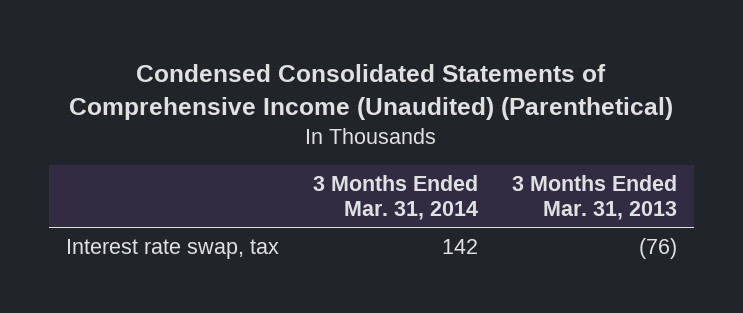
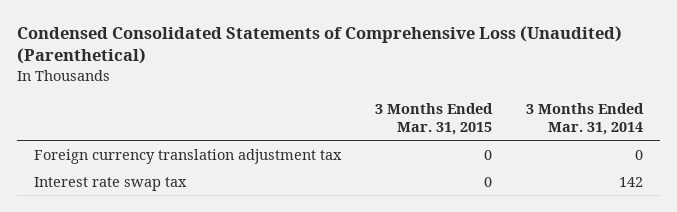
[69,64,674,121] Condensed Consolidated Statements of Comprehensive Income (Unaudited) (Parenthetical) -> [17,26,623,65] Condensed Consolidated Statements of Comprehensive Loss (Unaudited) (Parenthetical)
[511,174,677,221] 3 Months Ended Mar. 31, 2013 -> none
none -> [374,102,493,136] 3 Months Ended Mar. 31, 2015
none -> [33,148,342,164] Foreign currency translation adjustment tax
[66,238,280,259] Interest rate swap, tax -> [33,176,187,191] Interest rate swap tax

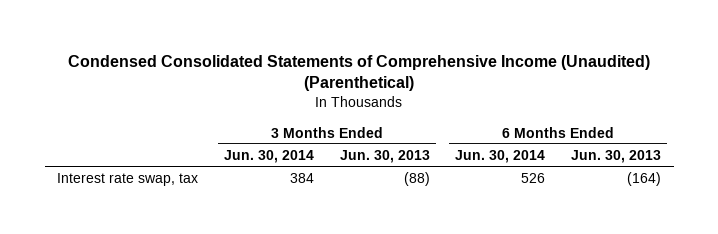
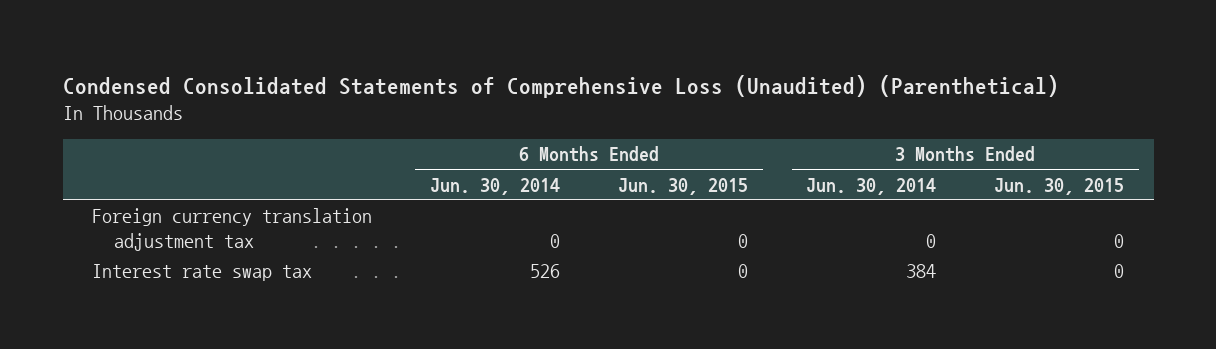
[68,54,651,92] Condensed Consolidated Statements of Comprehensive Income (Unaudited) (Parenthetical) -> [62,74,1059,98] Condensed Consolidated Statements of Comprehensive Loss (Unaudited) (Parenthetical)
[339,150,430,164] Jun. 30, 2013 -> none
[570,150,661,164] Jun. 30, 2013 -> none
none -> [618,177,749,195] Jun. 30, 2015
none -> [994,177,1125,195] Jun. 30, 2015
none -> [91,208,372,252] Foreign currency translation adjustment tax
[57,173,199,187] Interest rate swap, tax -> [91,264,312,282] Interest rate swap tax

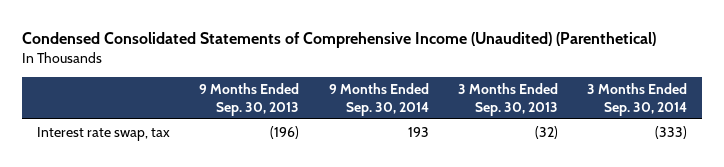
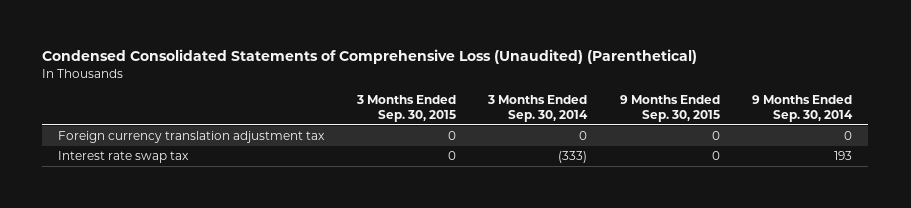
[22,31,657,48] Condensed Consolidated Statements of Comprehensive Income (Unaudited) (Parenthetical) -> [42,49,698,65] Condensed Consolidated Statements of Comprehensive Loss (Unaudited) (Parenthetical)
[199,82,300,116] 9 Months Ended Sep. 30, 2013 -> none
[457,82,558,116] 3 Months Ended Sep. 30, 2013 -> none
none -> [355,95,456,122] 3 Months Ended Sep. 30, 2015
none -> [619,95,720,122] 9 Months Ended Sep. 30, 2015
none -> [58,131,326,144] Foreign currency translation adjustment tax
[37,127,171,142] Interest rate swap, tax -> [58,151,190,164] Interest rate swap tax

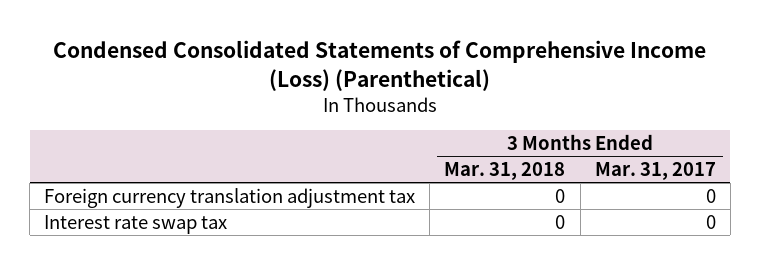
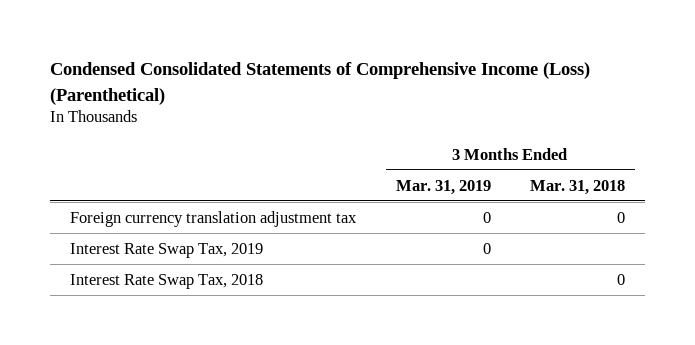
[594,161,716,180] Mar. 31, 2017 -> none
none -> [395,179,491,195] Mar. 31, 2019
none -> [69,242,263,258] Interest Rate Swap Tax, 2019
[44,214,228,234] Interest rate swap tax -> [69,273,263,289] Interest Rate Swap Tax, 2018

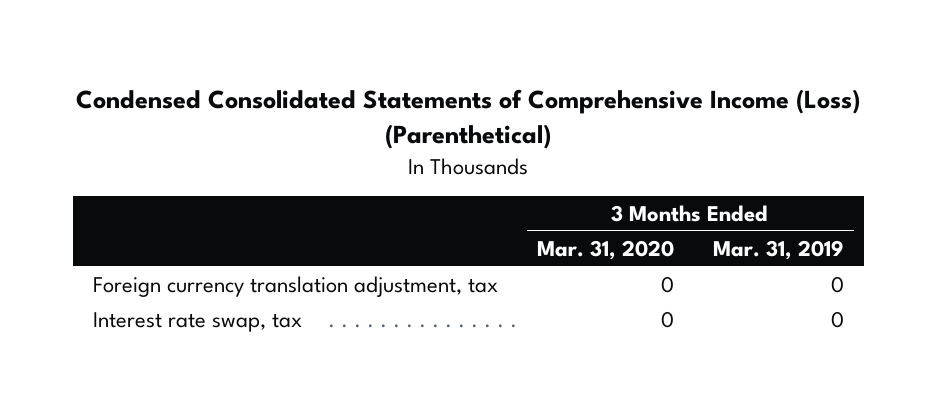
[530,179,626,195] Mar. 31, 2018 -> none
none -> [536,239,674,260] Mar. 31, 2020
[69,273,263,289] Interest Rate Swap Tax, 2018 -> none
[69,210,357,227] Foreign currency translation adjustment tax -> [92,275,498,297] Foreign currency translation adjustment, tax
[69,242,263,258] Interest Rate Swap Tax, 2019 -> [92,311,302,332] Interest rate swap, tax

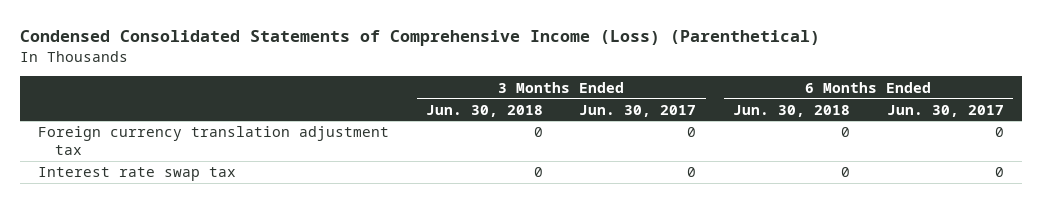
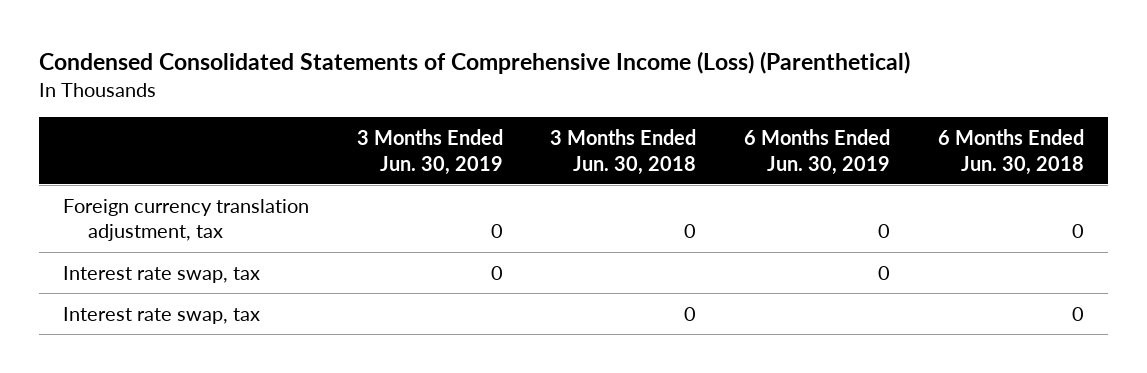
[579,104,697,117] Jun. 30, 2017 -> none
[886,104,1004,117] Jun. 30, 2017 -> none
none -> [356,129,503,175] 3 Months Ended Jun. 30, 2019
none -> [744,129,891,175] 6 Months Ended Jun. 30, 2019
[37,126,389,155] Foreign currency translation adjustment tax -> [62,198,309,242] Foreign currency translation adjustment, tax
none -> [62,265,260,283] Interest rate swap, tax
[37,167,236,182] Interest rate swap tax -> [62,306,260,324] Interest rate swap, tax

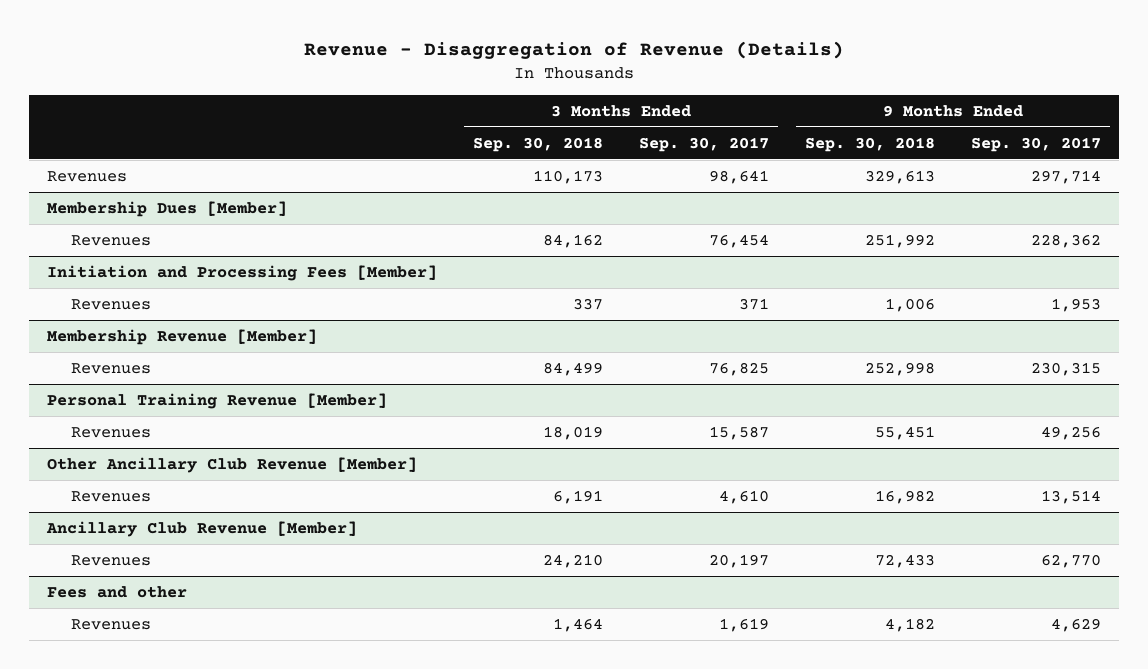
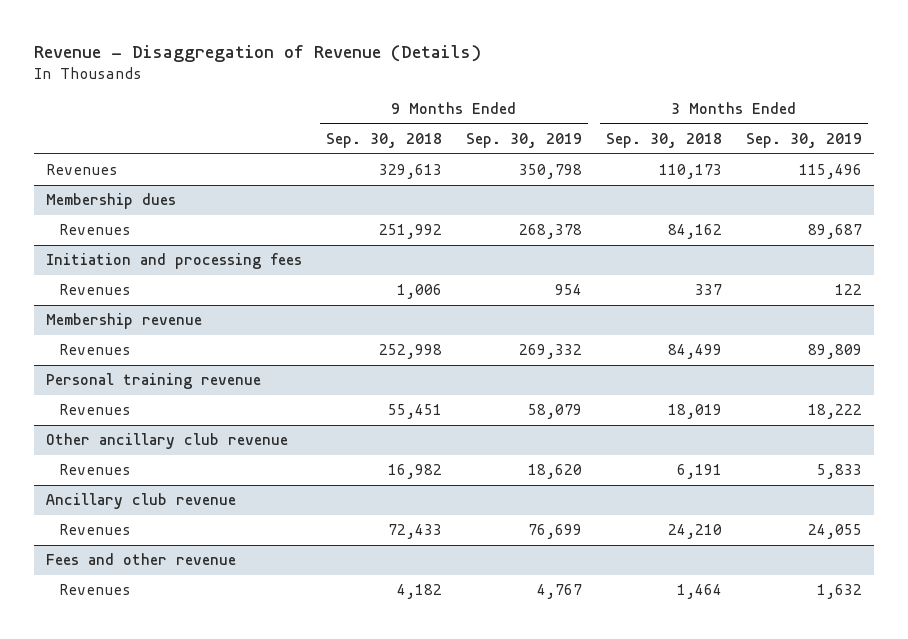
[638,136,769,152] Sep. 30, 2017 -> none
[971,136,1102,152] Sep. 30, 2017 -> none
none -> [466,133,583,149] Sep. 30, 2019
none -> [746,133,863,149] Sep. 30, 2019
[46,200,287,217] Membership Dues [Member] -> [45,193,176,210] Membership dues
[46,264,437,281] Initiation and Processing Fees [Member] -> [45,253,302,270] Initiation and processing fees
[46,328,317,345] Membership Revenue [Member] -> [45,313,202,330] Membership revenue
[46,392,387,409] Personal Training Revenue [Member] -> [45,373,261,390] Personal training revenue
[46,456,417,473] Other Ancillary Club Revenue [Member] -> [45,433,288,450] Other ancillary club revenue
[45,520,357,537] Ancillary Club Revenue [Member] -> [45,493,236,510] Ancillary club revenue
[46,585,187,598] Fees and other -> [45,553,236,566] Fees and other revenue

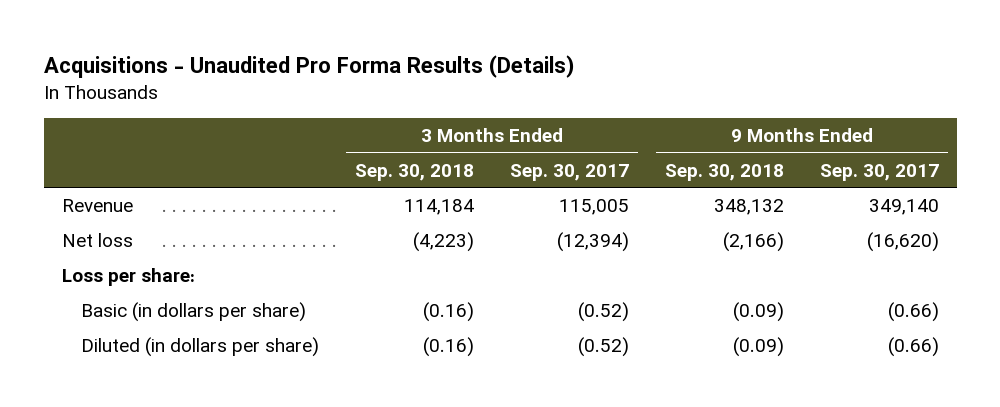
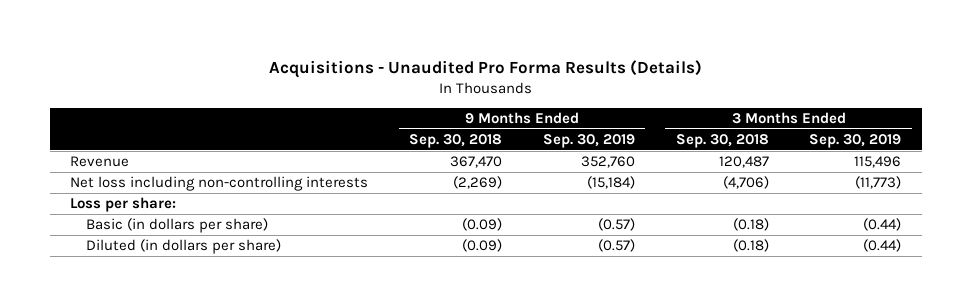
[509,163,629,181] Sep. 30, 2017 -> none
[819,163,939,181] Sep. 30, 2017 -> none
none -> [542,134,635,149] Sep. 30, 2019
none -> [809,134,902,149] Sep. 30, 2019
[403,199,474,216] 114,184 -> [718,156,769,169] 120,487
[713,199,784,216] 348,132 -> [450,156,503,169] 367,470
[61,233,133,248] Net loss -> [70,176,369,192] Net loss including non-controlling interests
[412,232,474,253] (4,223) -> [722,176,769,190] (4,706)
[722,232,784,253] (2,166) -> [453,176,503,190] (2,269)
[422,302,474,323] (0.16) -> [732,218,769,232] (0.18)
[422,337,474,358] (0.16) -> [732,239,769,253] (0.18)

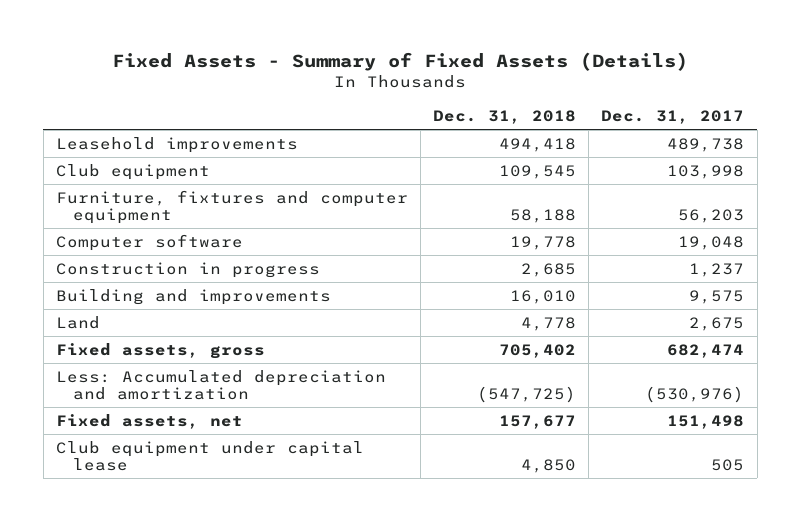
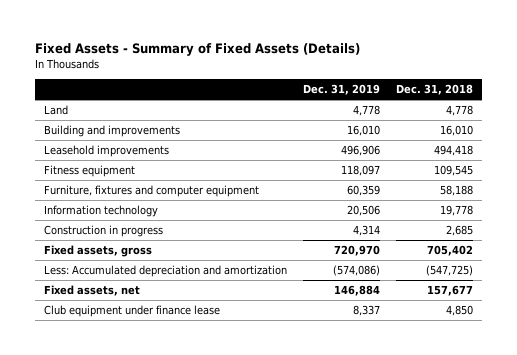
[601,110,745,125] Dec. 31, 2017 -> none
none -> [302,84,380,96] Dec. 31, 2019
[56,315,101,329] Land -> [43,105,68,116] Land
[56,288,332,305] Building and improvements -> [43,125,180,138] Building and improvements
[56,163,211,180] Club equipment -> [43,165,135,178] Fitness equipment
[56,233,244,251] Computer software -> [43,205,158,218] Information technology
[56,440,365,472] Club equipment under capital lease -> [43,305,220,318] Club equipment under finance lease

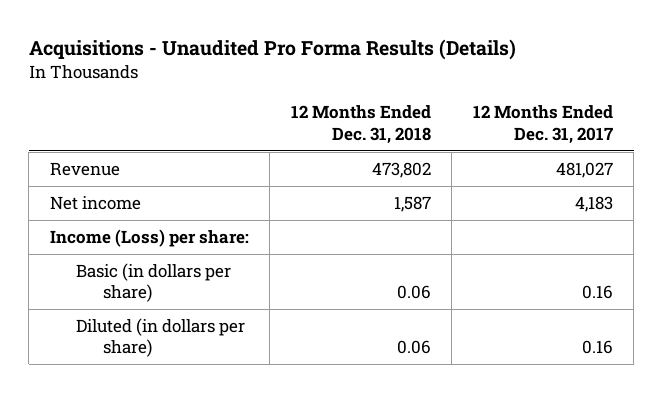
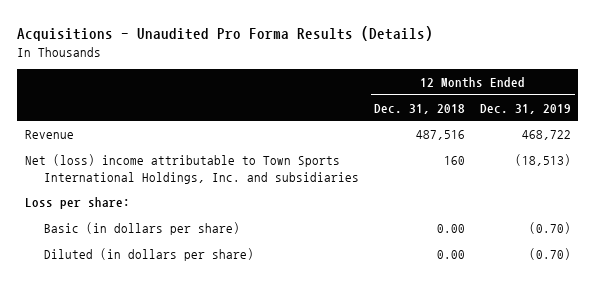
[472,105,613,144] 12 Months Ended Dec. 31, 2017 -> none
none -> [480,103,572,114] Dec. 31, 2019
[49,196,141,211] Net income -> none
[371,162,431,179] 473,802 -> [416,130,466,141] 487,516
none -> [24,154,360,184] Net (loss) income attributable to Town Sports International Holdings, Inc. and subsidiaries
[49,229,249,248] Income (Loss) per share: -> [24,197,130,210] Loss per share:
[396,285,431,300] 0.06 -> [437,224,466,234] 0.00
[396,340,431,355] 0.06 -> [437,250,466,260] 0.00

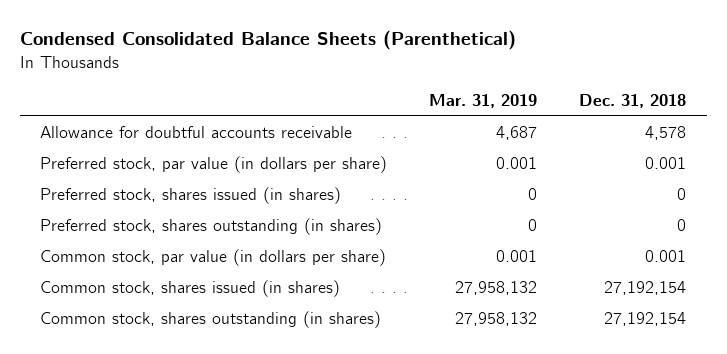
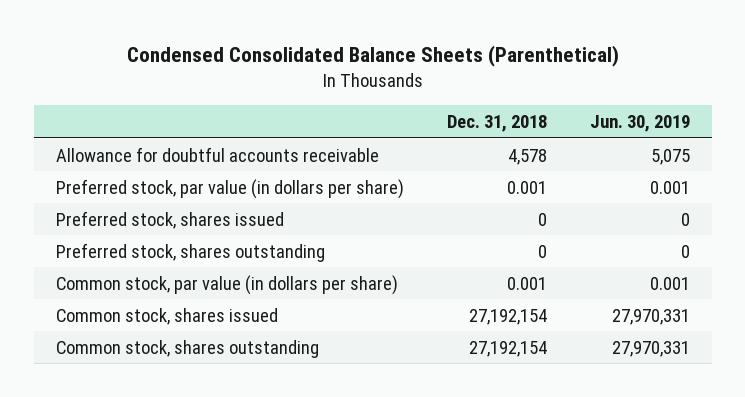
[429,93,538,108] Mar. 31, 2019 -> none
none -> [589,115,690,133] Jun. 30, 2019
[40,187,342,205] Preferred stock, shares issued (in shares) -> [55,210,284,229] Preferred stock, shares issued
[40,218,383,236] Preferred stock, shares outstanding (in shares) -> [55,242,325,262] Preferred stock, shares outstanding
[40,280,341,298] Common stock, shares issued (in shares) -> [55,307,278,325] Common stock, shares issued
[40,311,382,329] Common stock, shares outstanding (in shares) -> [55,339,319,358] Common stock, shares outstanding

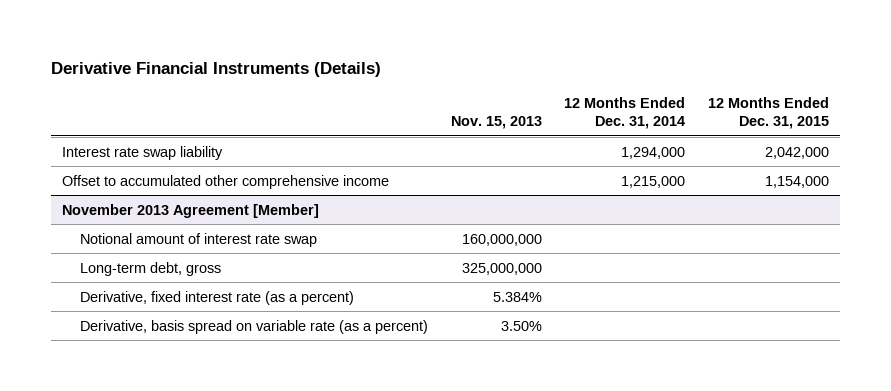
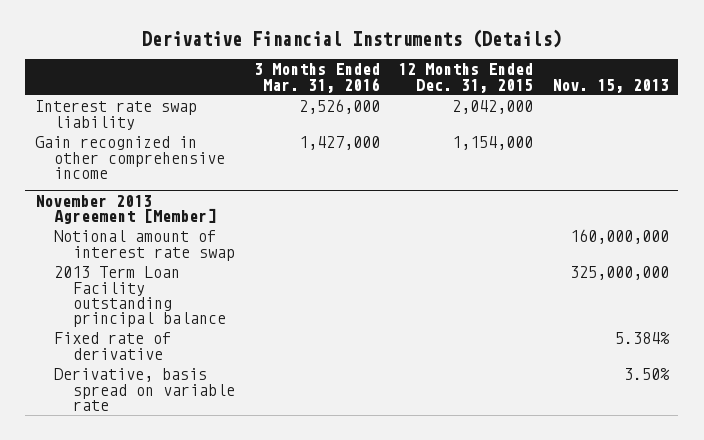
[564,96,686,130] 12 Months Ended Dec. 31, 2014 -> none
none -> [253,63,380,93] 3 Months Ended Mar. 31, 2016
[62,174,390,189] Offset to accumulated other comprehensive income -> [34,136,225,179] Gain recognized in other comprehensive income
[80,261,222,276] Long-term debt, gross -> [53,266,227,328] 2013 Term Loan Facility outstanding principal balance
[80,290,355,305] Derivative, fixed interest rate (as a percent) -> [53,332,171,360] Fixed rate of derivative
[80,319,429,334] Derivative, basis spread on variable rate (as a percent) -> [53,368,236,411] Derivative, basis spread on variable rate

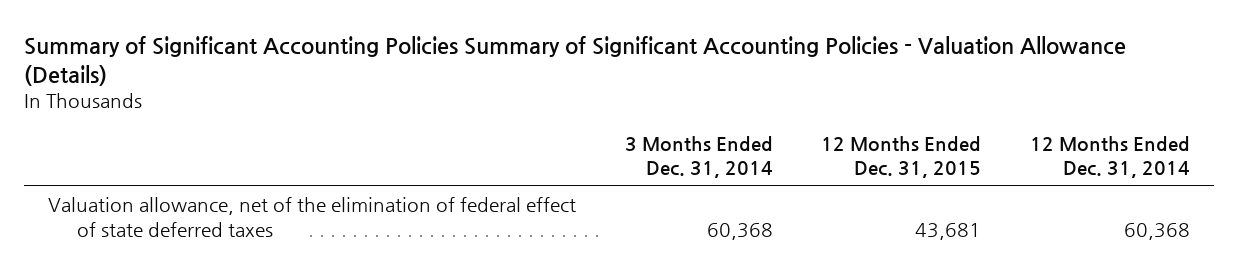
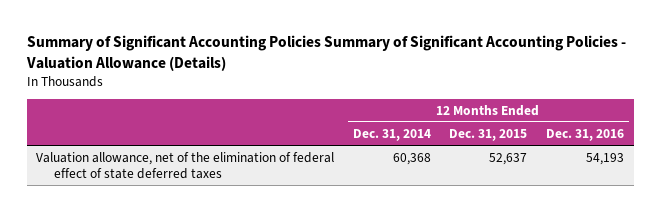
[624,136,773,179] 3 Months Ended Dec. 31, 2014 -> none
none -> [546,128,625,141] Dec. 31, 2016
[915,222,982,240] 43,681 -> [489,152,528,165] 52,637

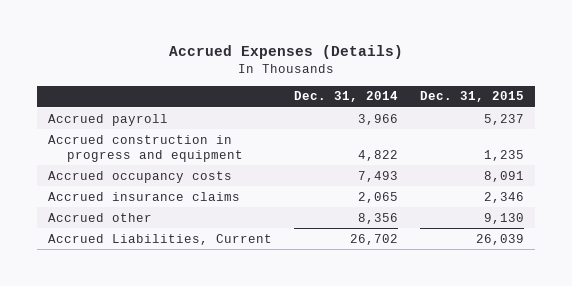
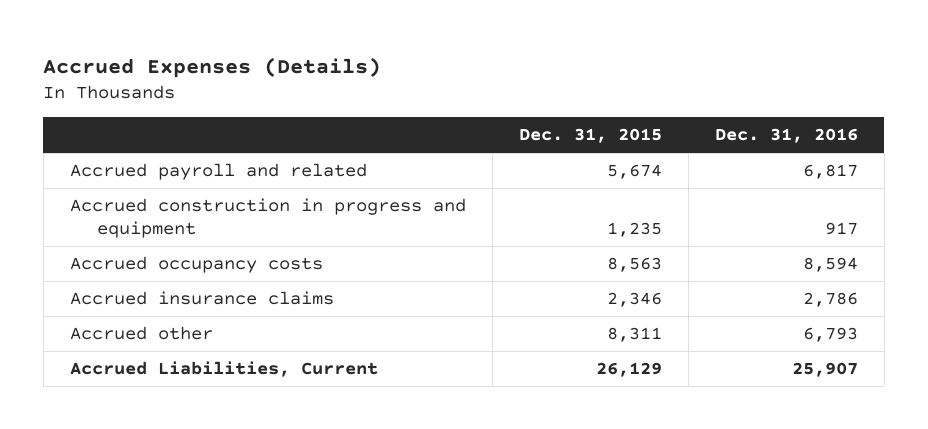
[293,91,398,103] Dec. 31, 2014 -> none
none -> [714,128,858,144] Dec. 31, 2016
[47,113,168,126] Accrued payroll -> [69,163,367,181] Accrued payroll and related
[484,113,525,125] 5,237 -> [606,164,662,180] 5,674
[484,170,525,182] 8,091 -> [606,257,662,273] 8,563
[484,212,525,224] 9,130 -> [606,327,662,343] 8,311
[476,233,525,245] 26,039 -> [595,362,662,378] 26,129

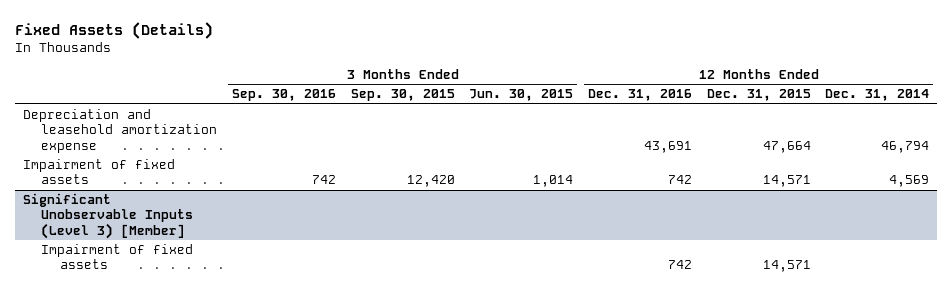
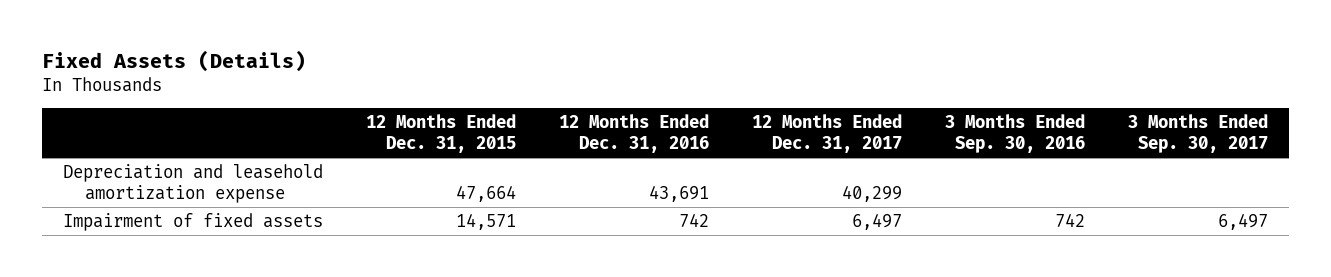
[350,89,455,102] Sep. 30, 2015 -> none
[469,89,574,102] Jun. 30, 2015 -> none
[825,89,930,102] Dec. 31, 2014 -> none
none -> [751,114,902,153] 12 Months Ended Dec. 31, 2017
none -> [1127,114,1268,153] 3 Months Ended Sep. 30, 2017
[22,193,194,239] Significant Unobservable Inputs (Level 3) [Member] -> none
[41,244,194,270] Impairment of fixed assets -> none

